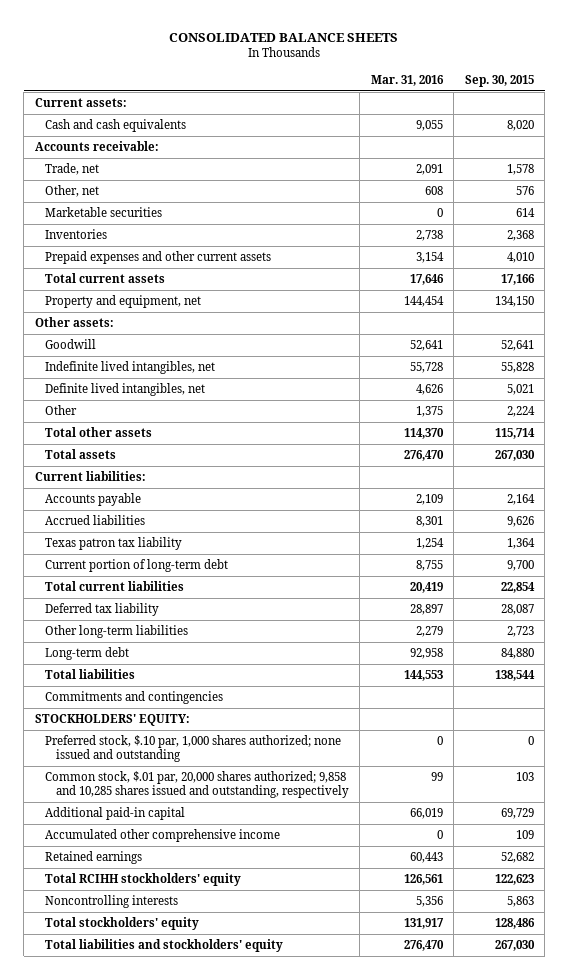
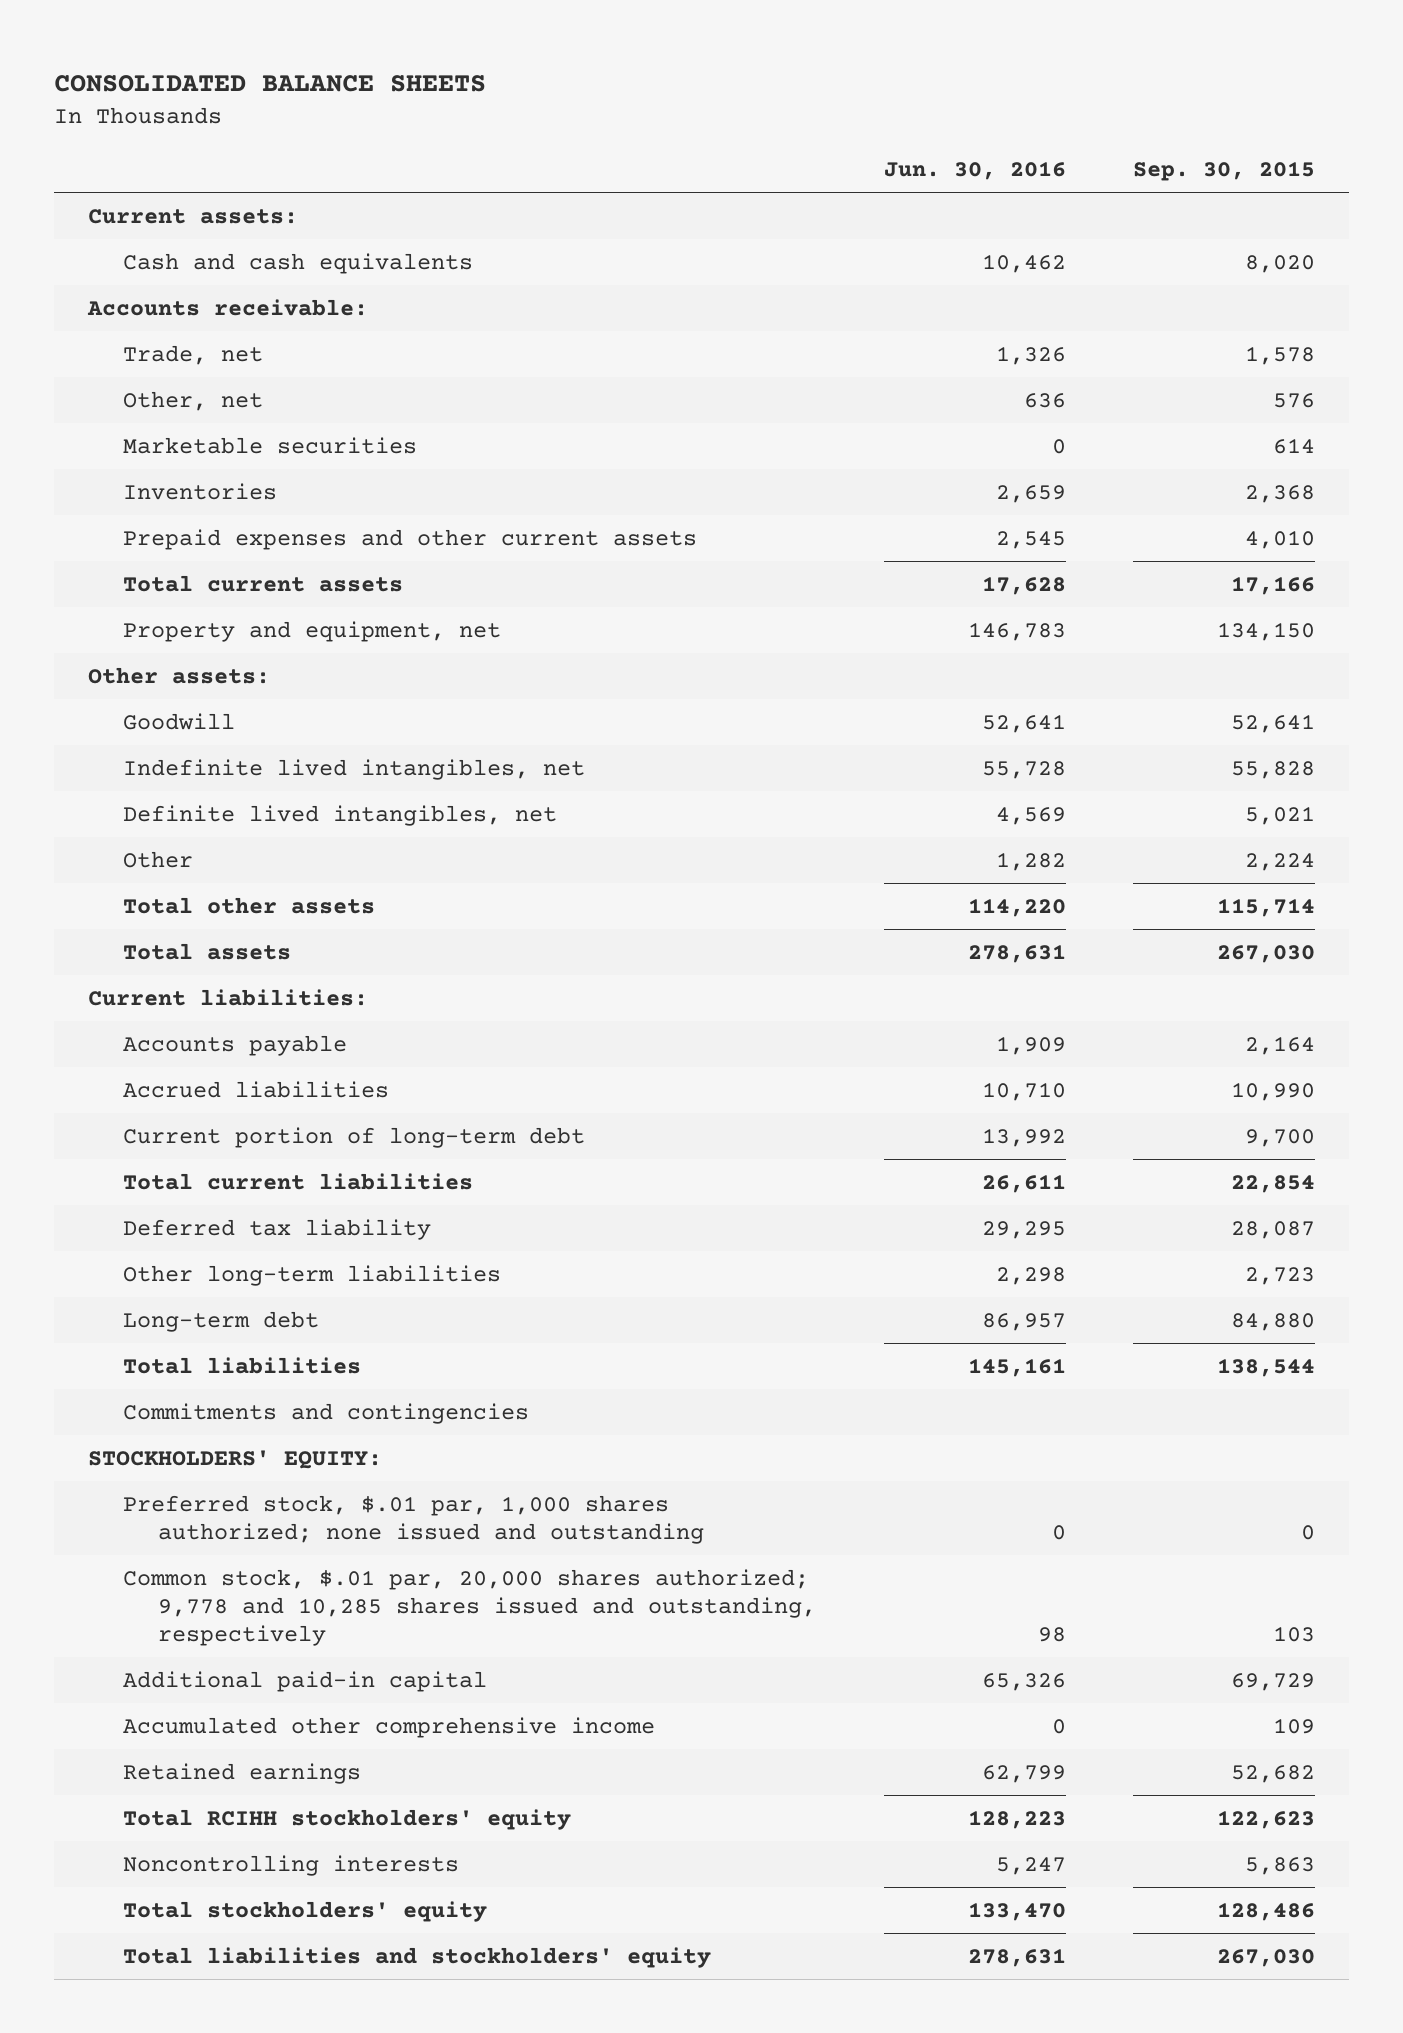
[370,74,444,86] Mar. 31, 2016 -> none
none -> [883,161,1066,181] Jun. 30, 2016
[45,537,183,551] Texas patron tax liability -> none
[506,516,534,528] 9,626 -> [1231,1081,1316,1101] 10,990
[45,735,342,762] Preferred stock, $.10 par, 1,000 shares authorized; none issued and outstanding -> [122,1494,705,1544] Preferred stock, $.01 par, 1,000 shares authorized; none issued and outstanding
[45,771,349,798] Common stock, $.01 par, 20,000 shares authorized; 9,858 and 10,285 shares issued and outstanding, respectively -> [122,1568,817,1646] Common stock, $.01 par, 20,000 shares authorized; 9,778 and 10,285 shares issued and outstanding, respectively

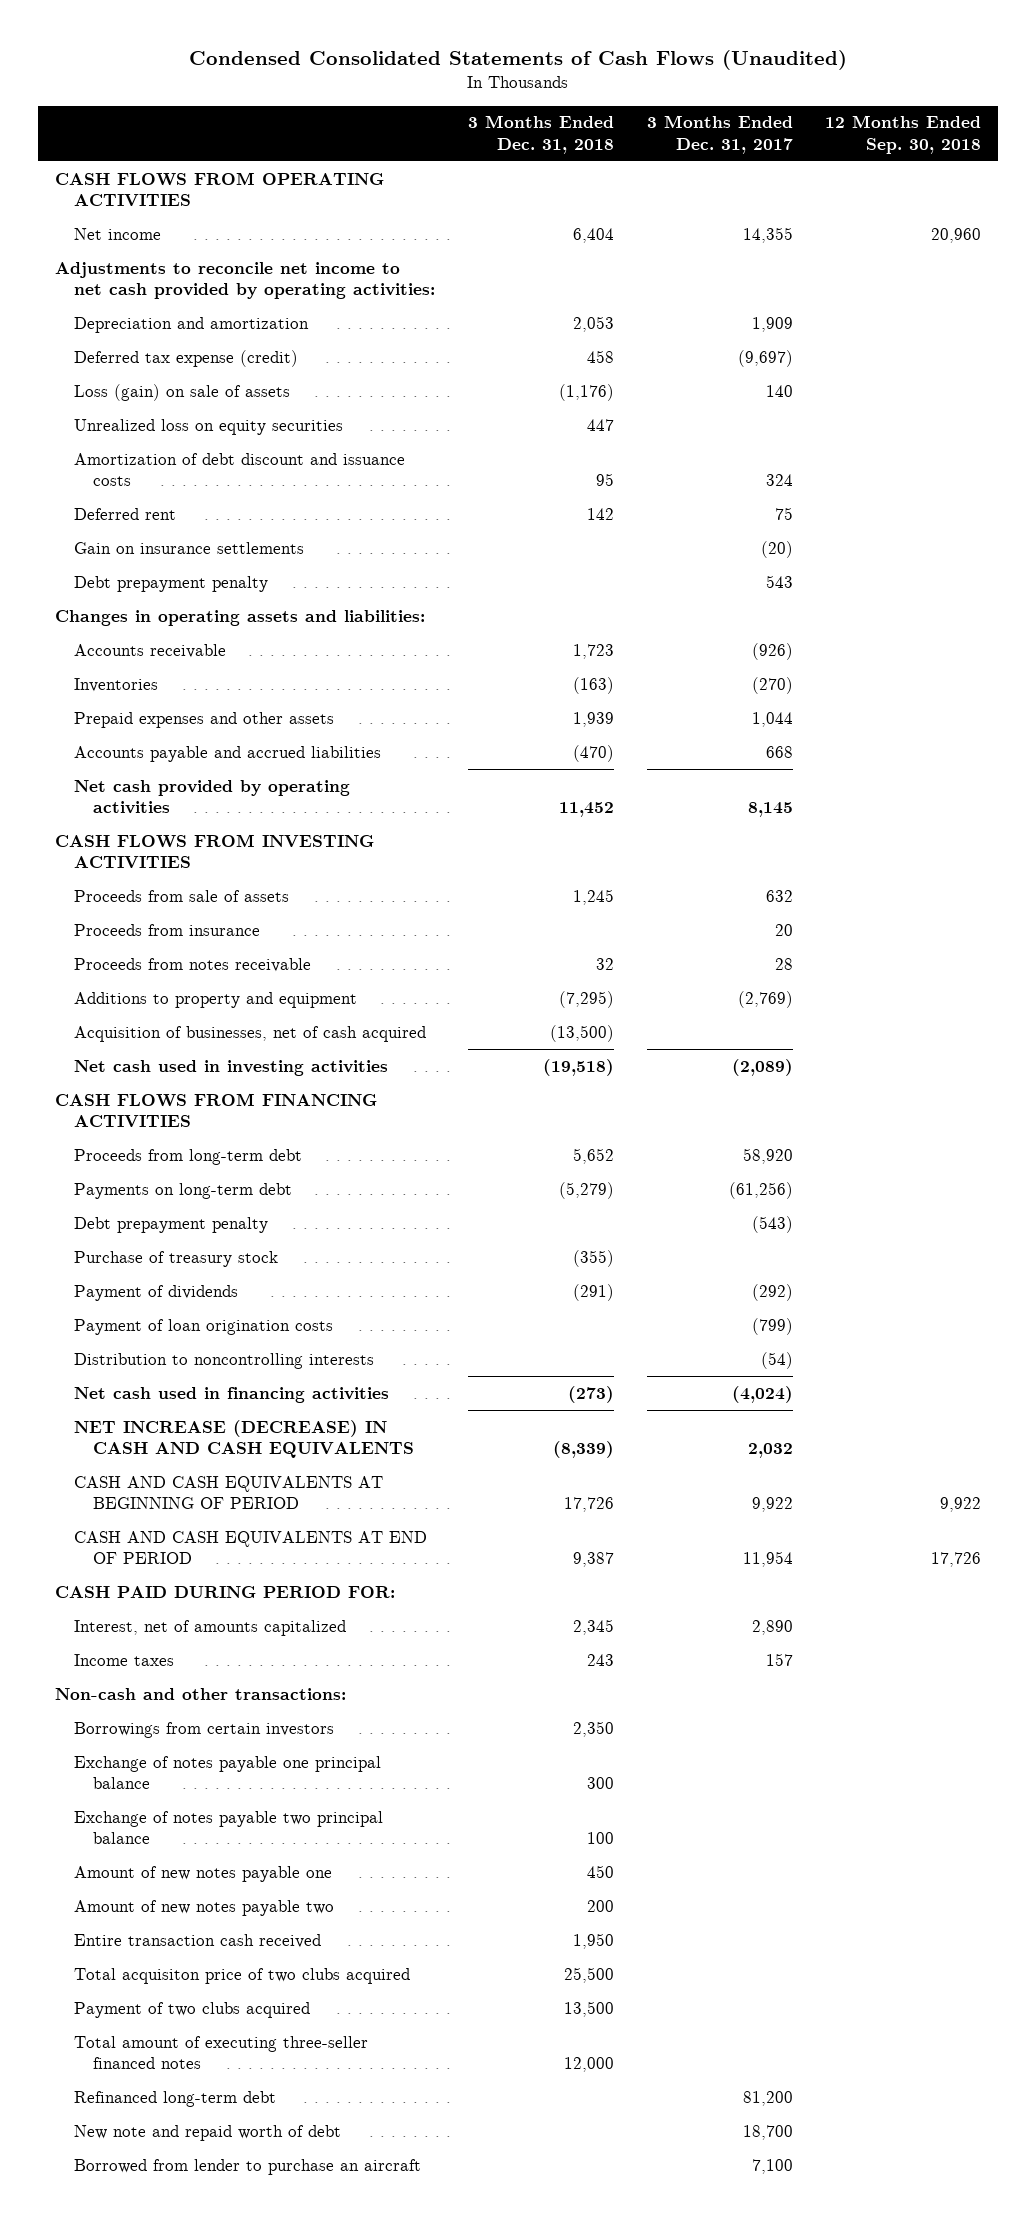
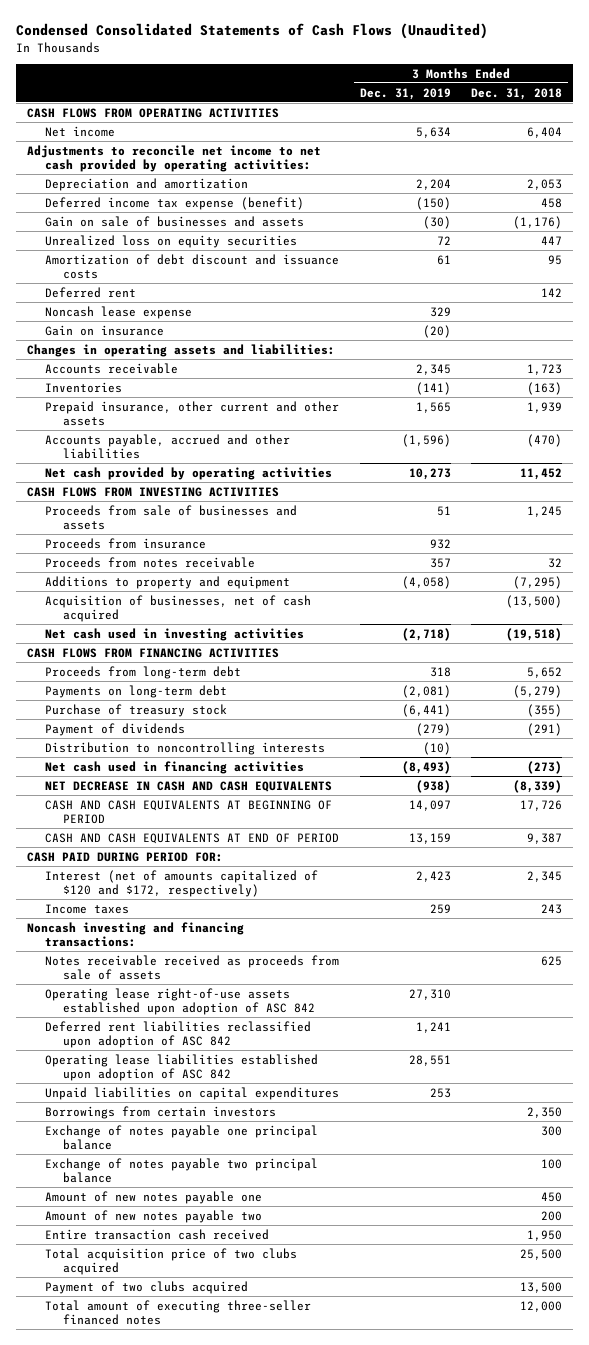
[646,115,793,154] 3 Months Ended Dec. 31, 2017 -> none
[825,115,982,154] 12 Months Ended Sep. 30, 2018 -> none
none -> [359,87,451,100] Dec. 31, 2019
[74,349,299,367] Deferred tax expense (credit) -> [44,196,304,210] Deferred income tax expense (benefit)
[74,383,291,401] Loss (gain) on sale of assets -> [44,215,304,227] Gain on sale of businesses and assets
[74,575,269,592] Debt prepayment penalty -> none
none -> [44,305,192,319] Noncash lease expense
[74,541,305,554] Gain on insurance settlements -> [44,324,164,336] Gain on insurance
[74,711,335,728] Prepaid expenses and other assets -> [44,400,339,427] Prepaid insurance, other current and other assets
[74,745,382,762] Accounts payable and accrued liabilities -> [44,433,290,460] Accounts payable, accrued and other liabilities
[74,889,290,902] Proceeds from sale of assets -> [44,504,297,531] Proceeds from sale of businesses and assets
[74,1216,269,1233] Debt prepayment penalty -> none
[74,1318,334,1335] Payment of loan origination costs -> none
[74,1419,415,1459] NET INCREASE (DECREASE) IN CASH AND CASH EQUIVALENTS -> [44,780,332,792] NET DECREASE IN CASH AND CASH EQUIVALENTS
[74,1619,347,1636] Interest, net of amounts capitalized -> [44,869,318,898] Interest (net of amounts capitalized of $120 and $172, respectively)
[54,1687,346,1700] Non-cash and other transactions: -> [26,921,244,948] Noncash investing and financing transactions:
none -> [44,954,339,981] Notes receivable received as proceeds from sale of assets
none -> [44,987,315,1016] Operating lease right-of-use assets established upon adoption of ASC 842
none -> [44,1020,311,1049] Deferred rent liabilities reclassified upon adoption of ASC 842
none -> [44,1053,318,1082] Operating lease liabilities established upon adoption of ASC 842
none -> [44,1086,339,1100] Unpaid liabilities on capital expenditures
[74,1967,411,1984] Total acquisiton price of two clubs acquired -> [44,1247,297,1276] Total acquisition price of two clubs acquired
[74,2090,277,2107] Refinanced long-term debt -> none
[74,2124,342,2141] New note and repaid worth of debt -> none
[74,2158,422,2175] Borrowed from lender to purchase an aircraft -> none

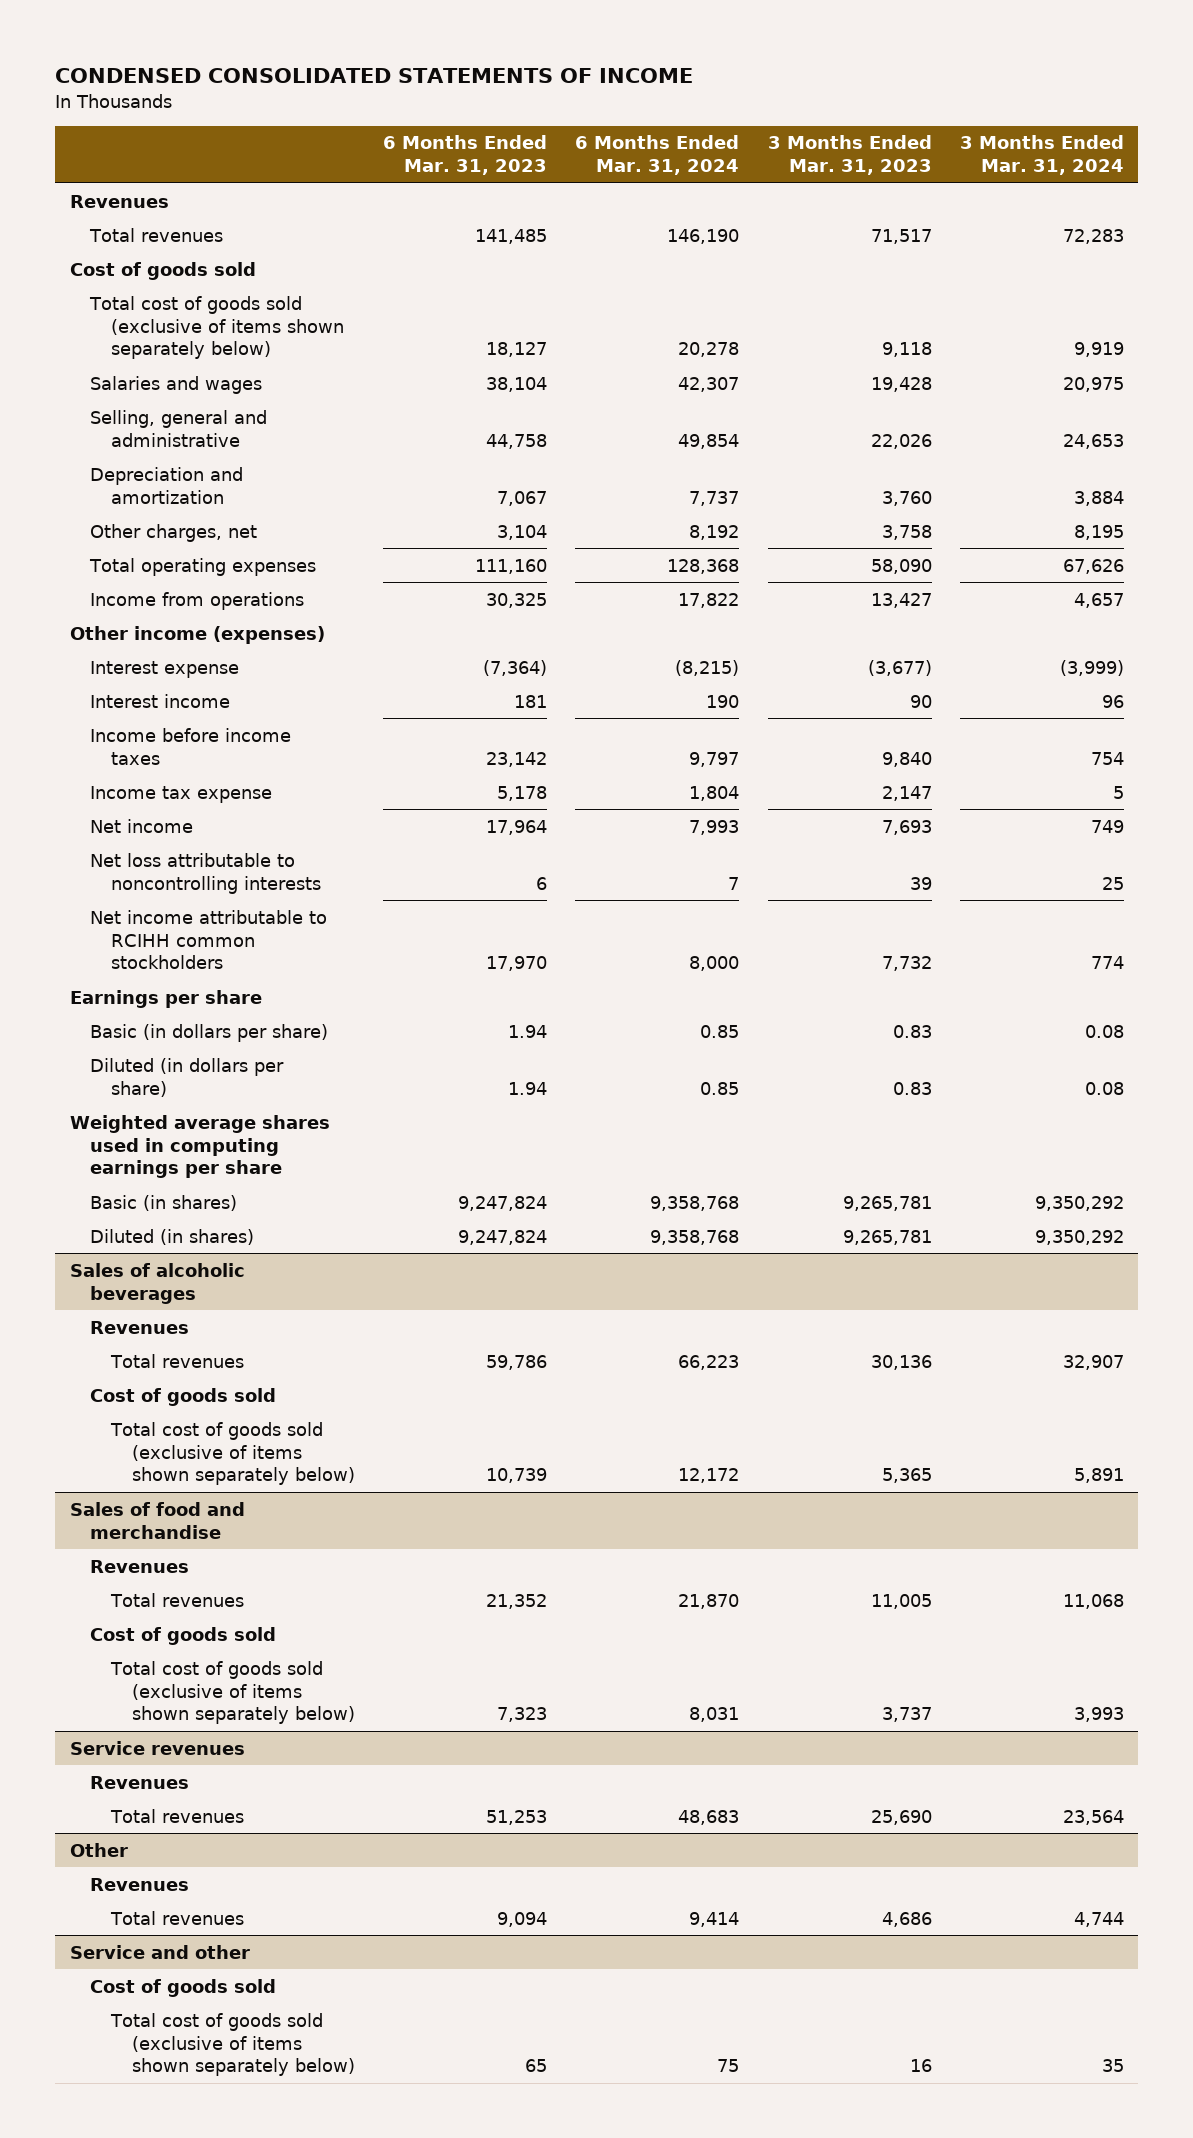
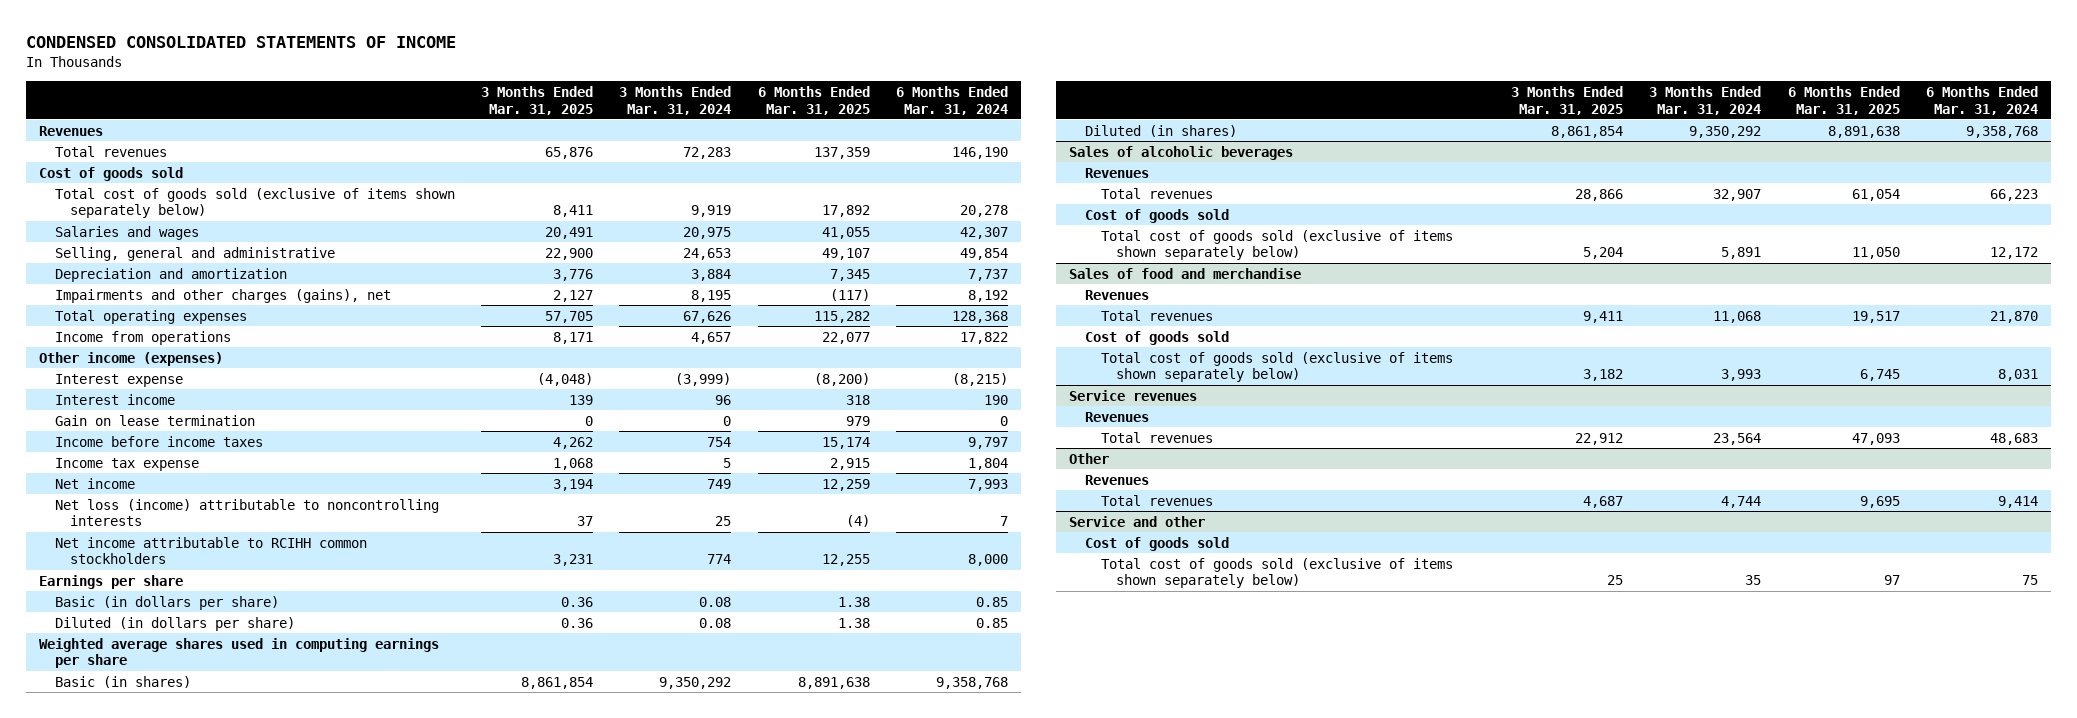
[383,135,548,176] 6 Months Ended Mar. 31, 2023 -> none
[767,135,932,176] 3 Months Ended Mar. 31, 2023 -> none
none -> [481,85,594,115] 3 Months Ended Mar. 31, 2025
none -> [757,85,870,115] 6 Months Ended Mar. 31, 2025
[90,523,258,542] Other charges, net -> [54,288,391,303] Impairments and other charges (gains), net
none -> [54,414,255,426] Gain on lease termination
[90,852,322,894] Net loss attributable to noncontrolling interests -> [54,498,439,527] Net loss (income) attributable to noncontrolling interests

